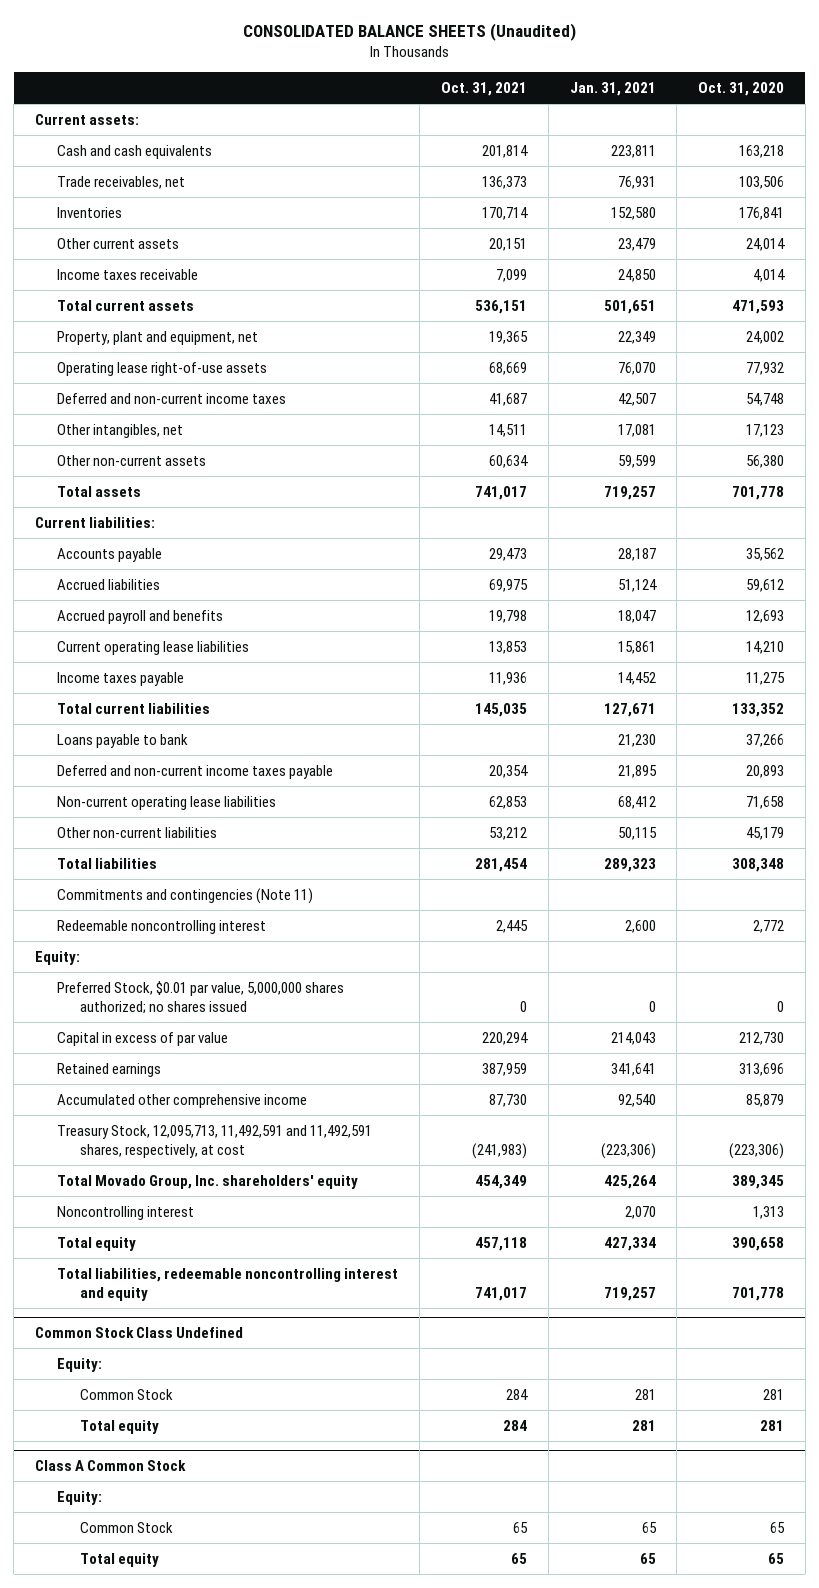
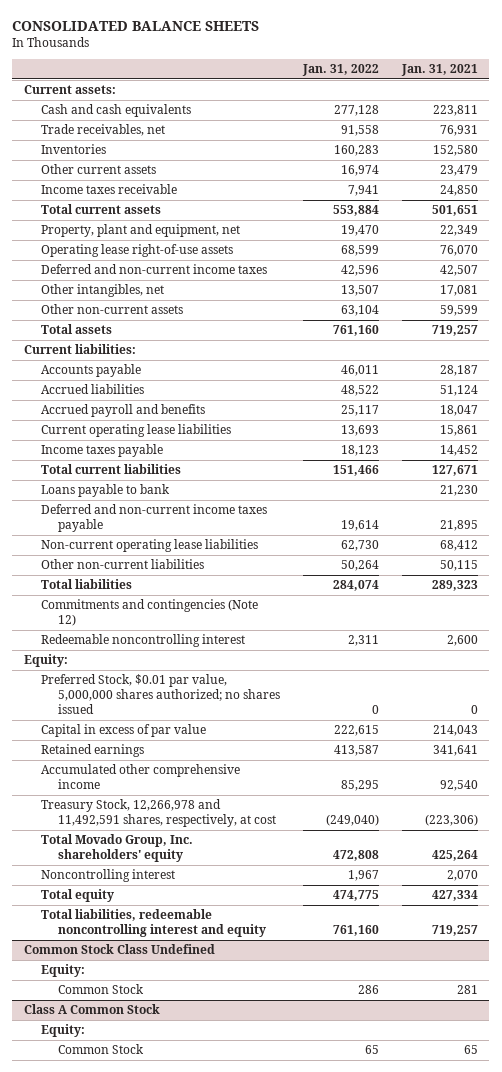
[242,23,576,42] CONSOLIDATED BALANCE SHEETS (Unaudited) -> [12,20,260,31] CONSOLIDATED BALANCE SHEETS
[440,82,527,97] Oct. 31, 2021 -> none
[698,82,785,97] Oct. 31, 2020 -> none
none -> [301,64,379,77] Jan. 31, 2022
[57,887,314,904] Commitments and contingencies (Note 11) -> [40,599,258,627] Commitments and contingencies (Note 12)
[57,1124,373,1158] Treasury Stock, 12,095,713, 11,492,591 and 11,492,591 shares, respectively, at cost -> [40,799,276,828] Treasury Stock, 12,266,978 and 11,492,591 shares, respectively, at cost
[79,1419,159,1434] Total equity -> none
[79,1552,159,1567] Total equity -> none

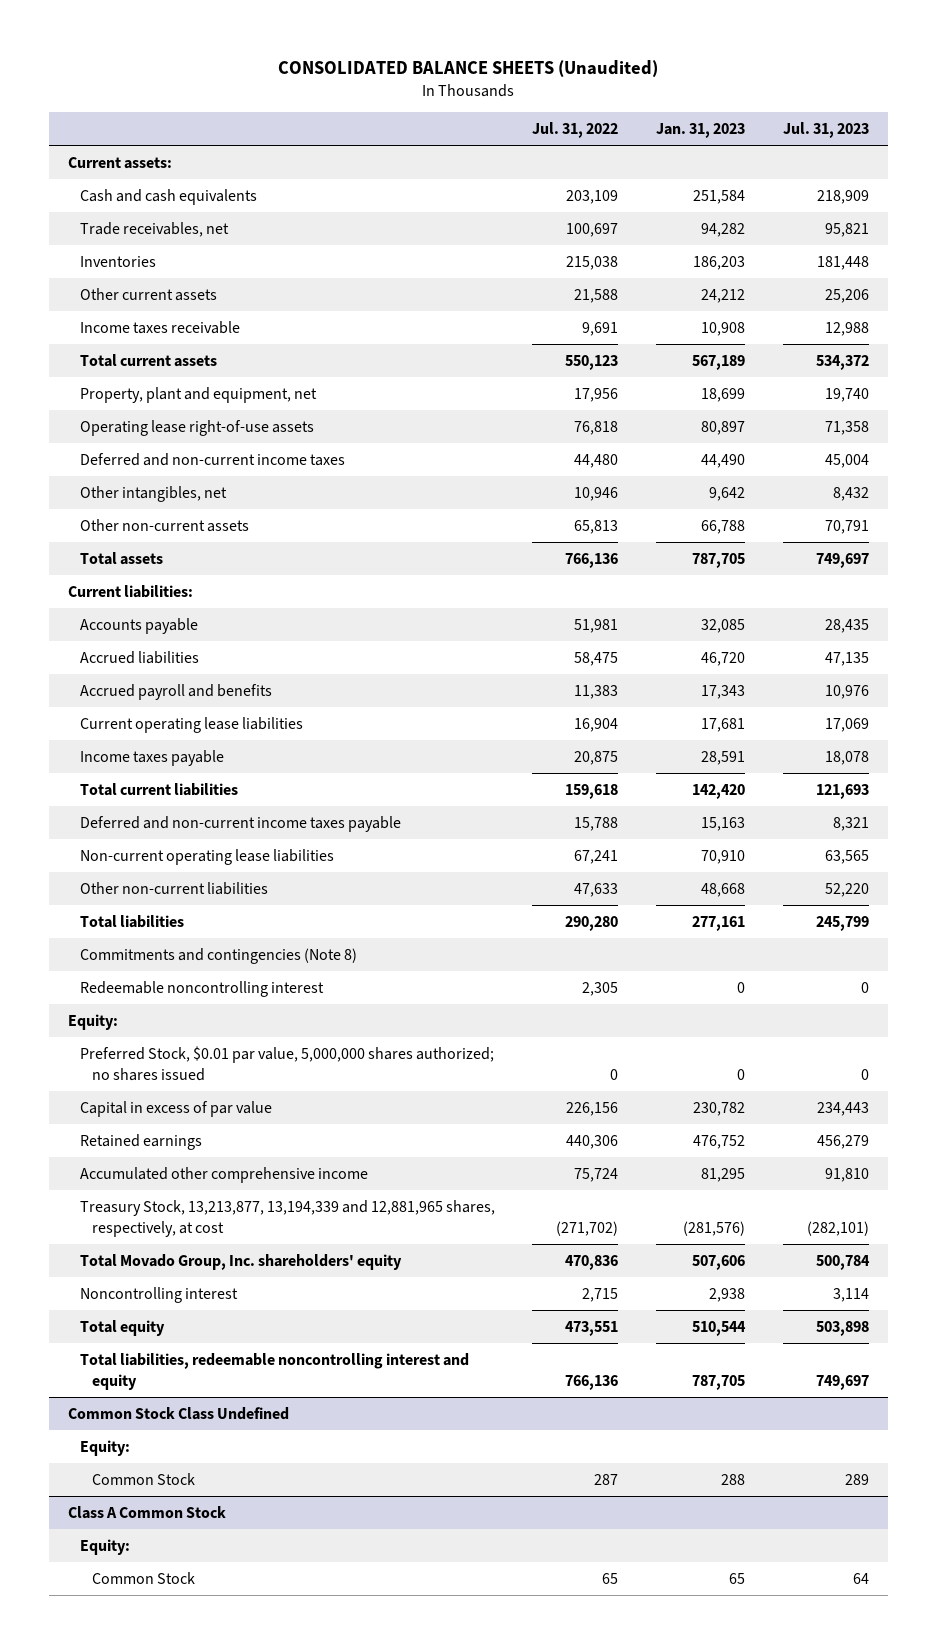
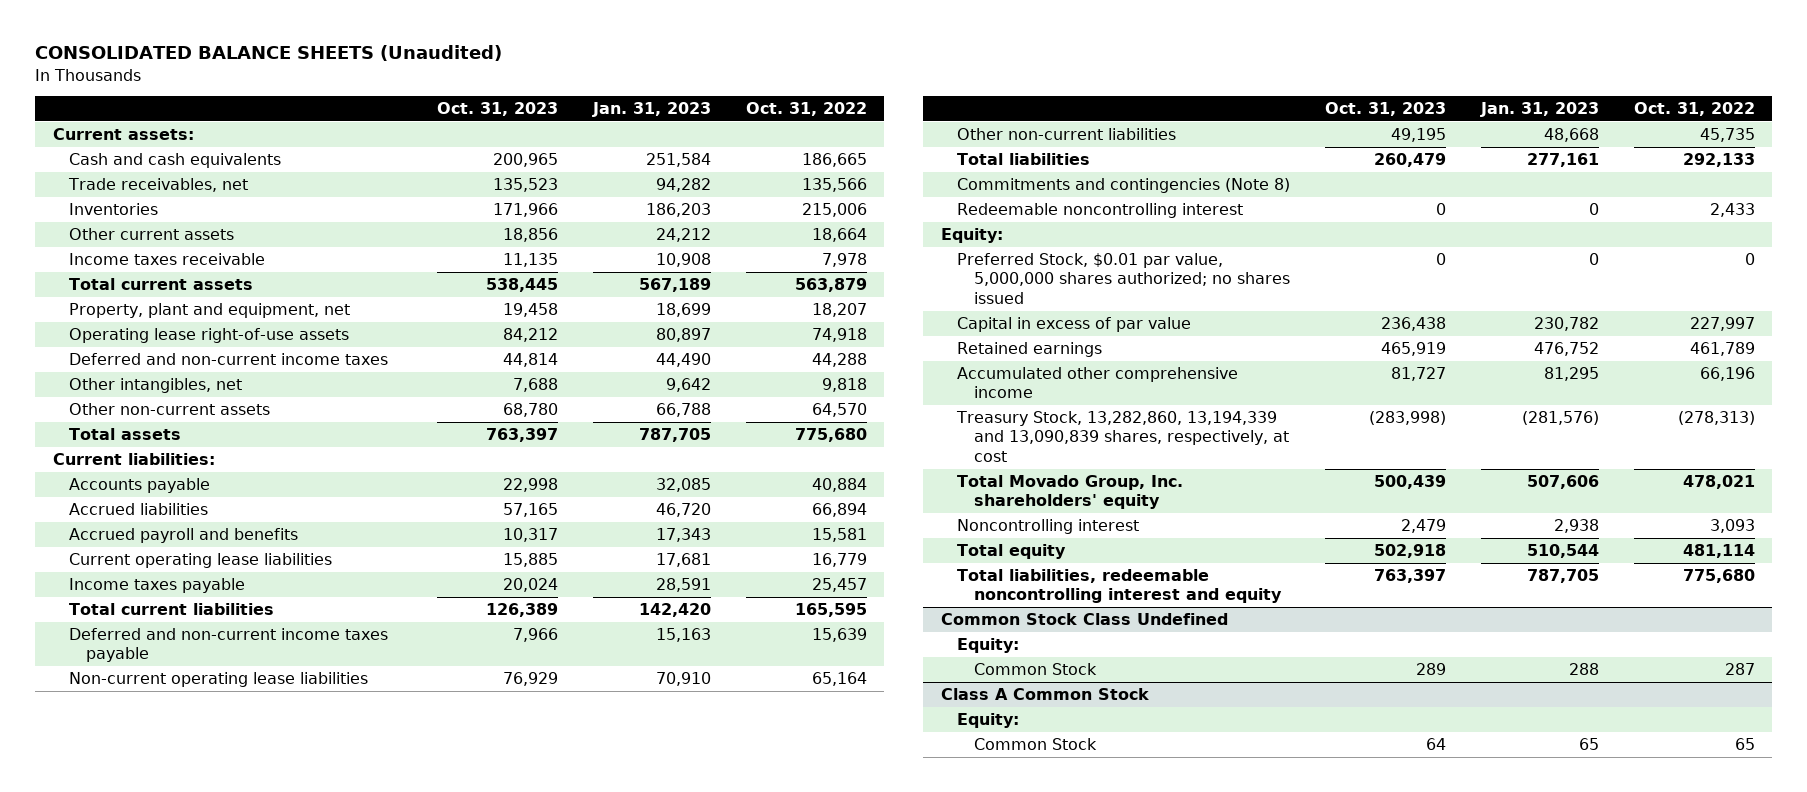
[532,121,619,138] Jul. 31, 2022 -> none
[782,121,869,138] Jul. 31, 2023 -> none
none -> [436,102,558,117] Oct. 31, 2023
none -> [745,102,867,117] Oct. 31, 2022
[79,1200,495,1237] Treasury Stock, 13,213,877, 13,194,339 and 12,881,965 shares, respectively, at cost -> [956,411,1289,462] Treasury Stock, 13,282,860, 13,194,339 and 13,090,839 shares, respectively, at cost

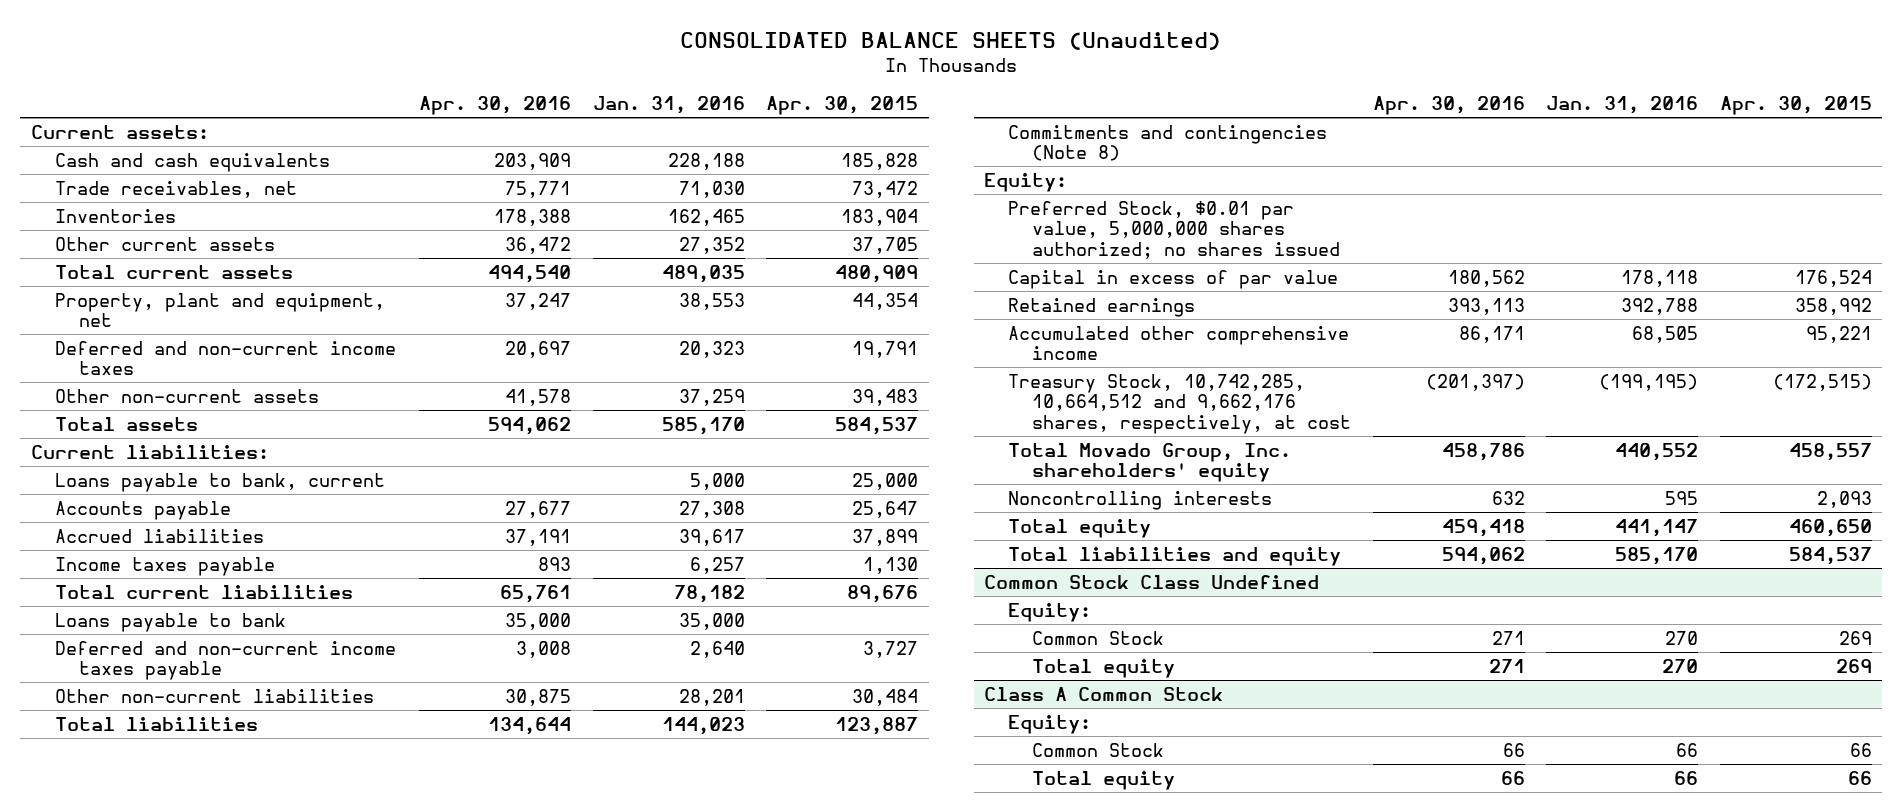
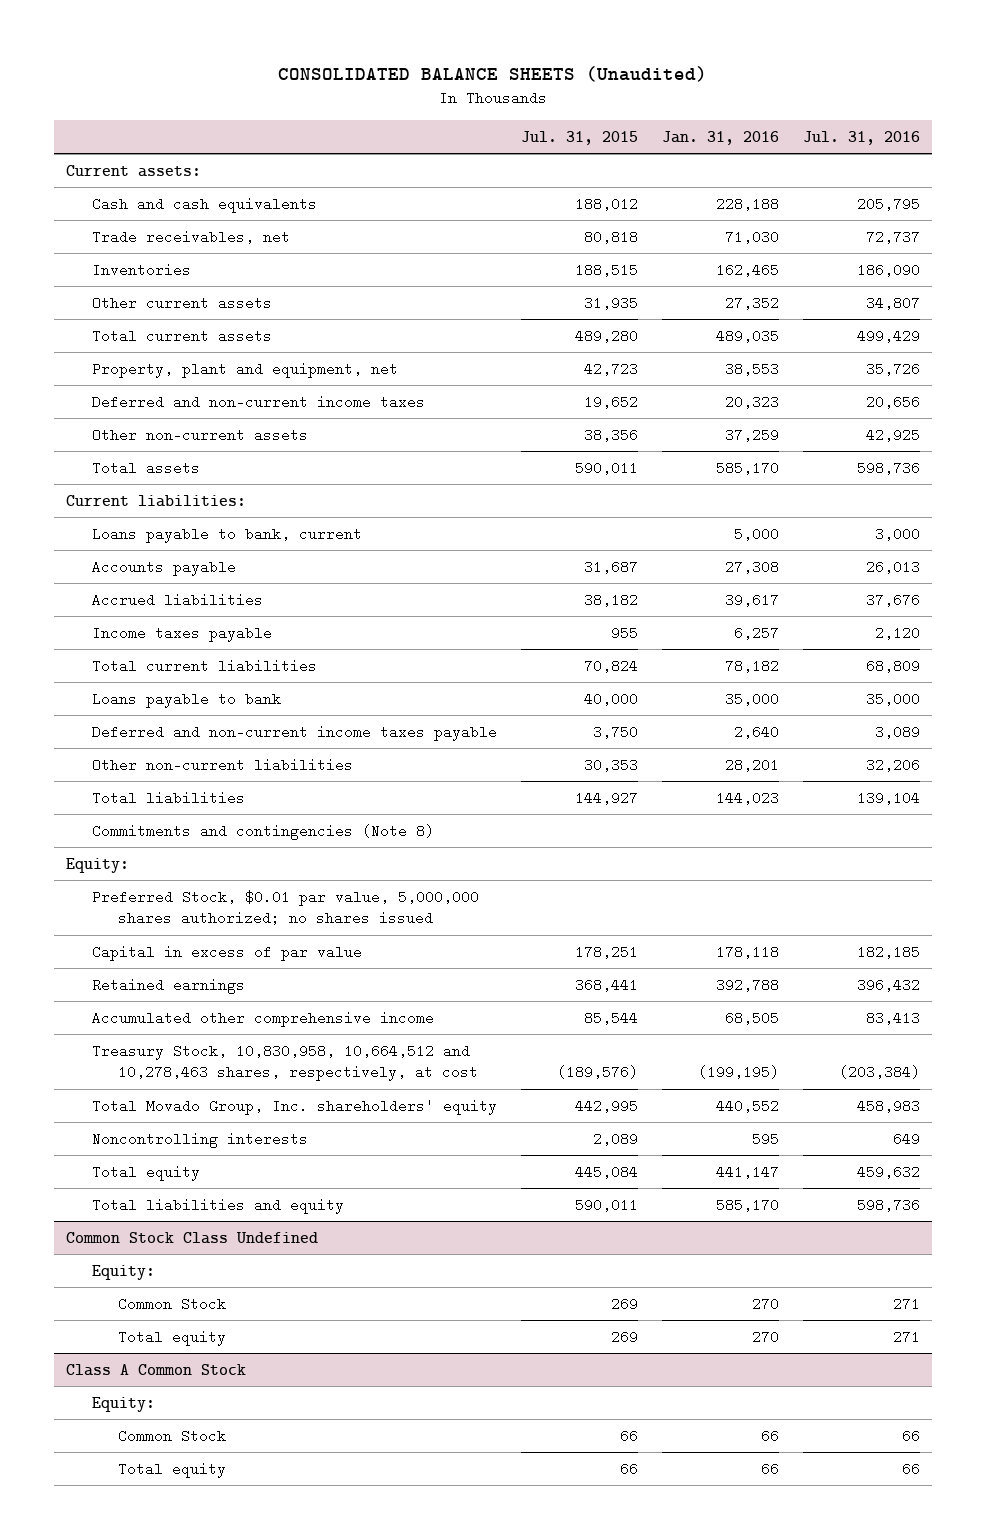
[419,96,572,116] Apr. 30, 2016 -> none
[766,96,919,116] Apr. 30, 2015 -> none
none -> [520,130,638,145] Jul. 31, 2015
none -> [803,130,921,145] Jul. 31, 2016
[1008,373,1352,434] Treasury Stock, 10,742,285, 10,664,512 and 9,662,176 shares, respectively, at cost -> [91,1043,478,1082] Treasury Stock, 10,830,958, 10,664,512 and 10,278,463 shares, respectively, at cost

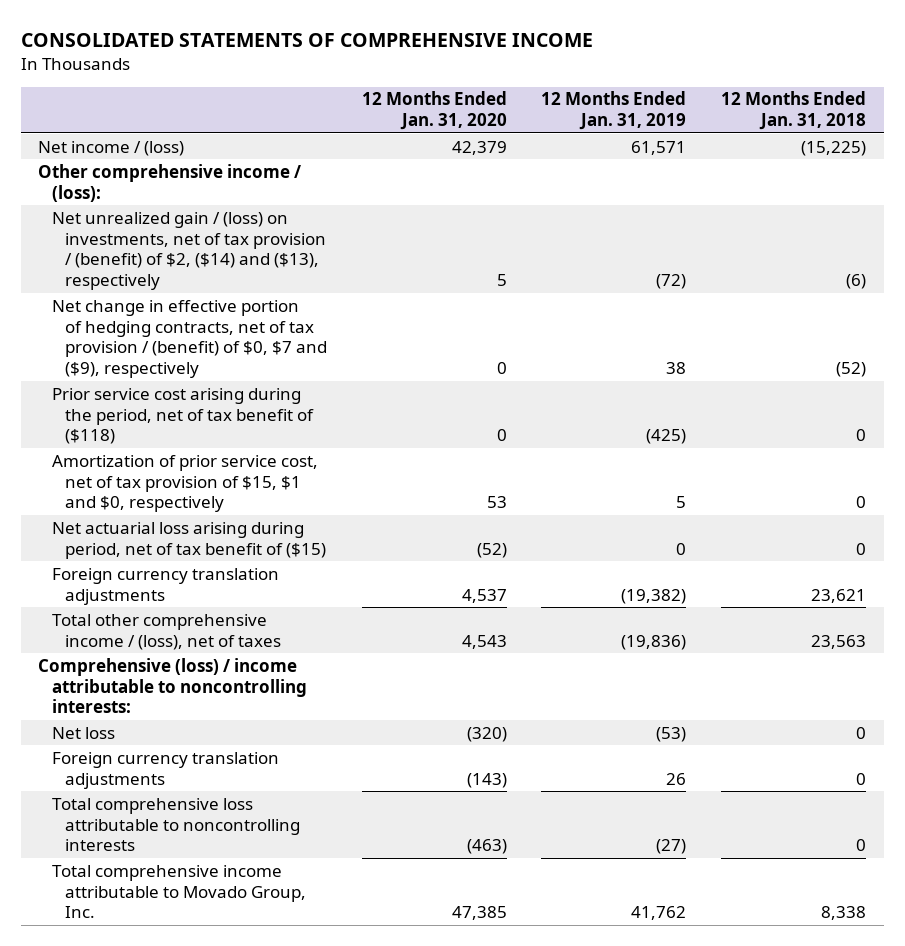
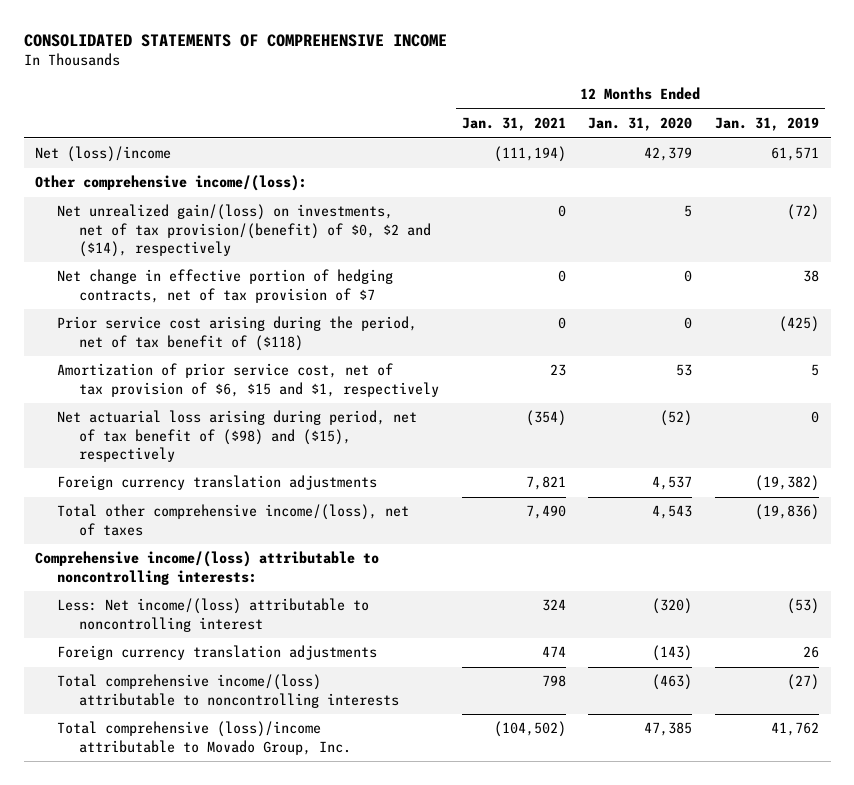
[721,91,867,131] 12 Months Ended Jan. 31, 2018 -> none
none -> [461,117,566,132] Jan. 31, 2021
[38,140,185,156] Net income / (loss) -> [35,146,172,163] Net (loss)/income
[38,163,302,202] Other comprehensive income / (loss): -> [35,175,308,192] Other comprehensive income/(loss):
[51,211,326,291] Net unrealized gain / (loss) on investments, net of tax provision / (benefit) of $2, ($14) and ($13), respectively -> [56,204,431,257] Net unrealized gain/(loss) on investments, net of tax provision/(benefit) of $0, $2 and ($14), respectively
[51,299,327,379] Net change in effective portion of hedging contracts, net of tax provision / (benefit) of $0, $7 and ($9), respectively -> [56,269,393,303] Net change in effective portion of hedging contracts, net of tax provision of $7
[51,454,318,513] Amortization of prior service cost, net of tax provision of $15, $1 and $0, respectively -> [56,363,439,397] Amortization of prior service cost, net of tax provision of $6, $15 and $1, respectively
[51,521,326,559] Net actuarial loss arising during period, net of tax benefit of ($15) -> [56,410,417,462] Net actuarial loss arising during period, net of tax benefit of ($98) and ($15), respectively
[51,613,281,650] Total other comprehensive income / (loss), net of taxes -> [56,504,409,536] Total other comprehensive income/(loss), net of taxes
[38,657,307,714] Comprehensive (loss) / income attributable to noncontrolling interests: -> [35,551,380,585] Comprehensive income/(loss) attributable to noncontrolling interests:
[51,726,115,739] Net loss -> [56,598,369,632] Less: Net income/(loss) attributable to noncontrolling interest
[51,797,300,852] Total comprehensive loss attributable to noncontrolling interests -> [56,674,399,708] Total comprehensive income/(loss) attributable to noncontrolling interests
[51,864,306,919] Total comprehensive income attributable to Movado Group, Inc. -> [56,721,351,755] Total comprehensive (loss)/income attributable to Movado Group, Inc.

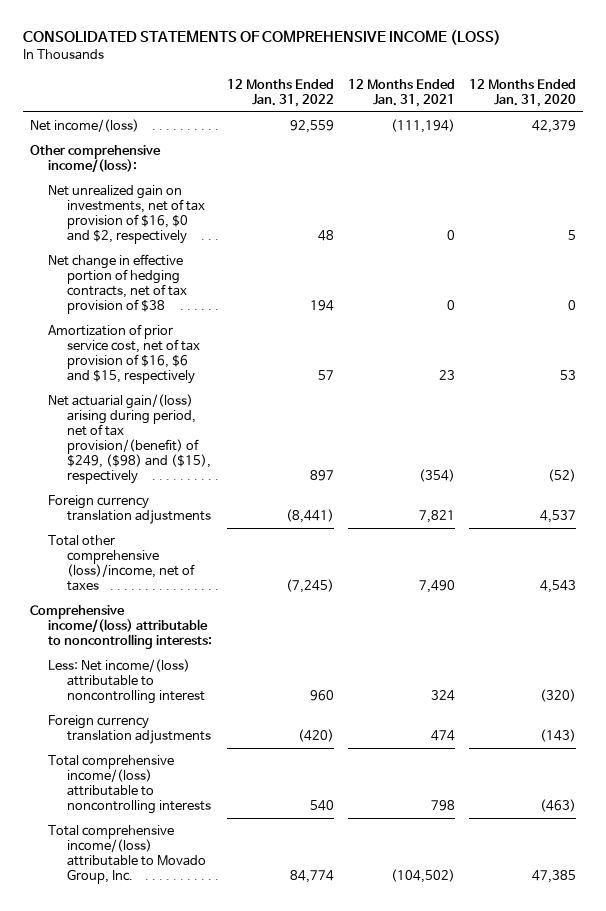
[23,34,447,48] CONSOLIDATED STATEMENTS OF COMPREHENSIVE INCOME -> [22,30,501,46] CONSOLIDATED STATEMENTS OF COMPREHENSIVE INCOME (LOSS)
[715,117,820,132] Jan. 31, 2019 -> none
none -> [226,78,334,107] 12 Months Ended Jan. 31, 2022
[35,146,172,163] Net (loss)/income -> [30,119,140,133] Net income/(loss)
[56,316,417,351] Prior service cost arising during the period, net of tax benefit of ($118) -> none
[56,204,431,257] Net unrealized gain/(loss) on investments, net of tax provision/(benefit) of $0, $2 and ($14), respectively -> [48,185,205,245] Net unrealized gain on investments, net of tax provision of $16, $0 and $2, respectively
[56,269,393,303] Net change in effective portion of hedging contracts, net of tax provision of $7 -> [48,254,187,315] Net change in effective portion of hedging contracts, net of tax provision of $38
[56,363,439,397] Amortization of prior service cost, net of tax provision of $6, $15 and $1, respectively -> [48,324,200,385] Amortization of prior service cost, net of tax provision of $16, $6 and $15, respectively
[56,410,417,462] Net actuarial loss arising during period, net of tax benefit of ($98) and ($15), respectively -> [48,394,211,485] Net actuarial gain/(loss) arising during period, net of tax provision/(benefit) of $249, ($98) and ($15), respectively
[56,504,409,536] Total other comprehensive income/(loss), net of taxes -> [48,535,195,592] Total other comprehensive (loss)/income, net of taxes
[56,721,351,755] Total comprehensive (loss)/income attributable to Movado Group, Inc. -> [48,825,206,885] Total comprehensive income/(loss) attributable to Movado Group, Inc.

